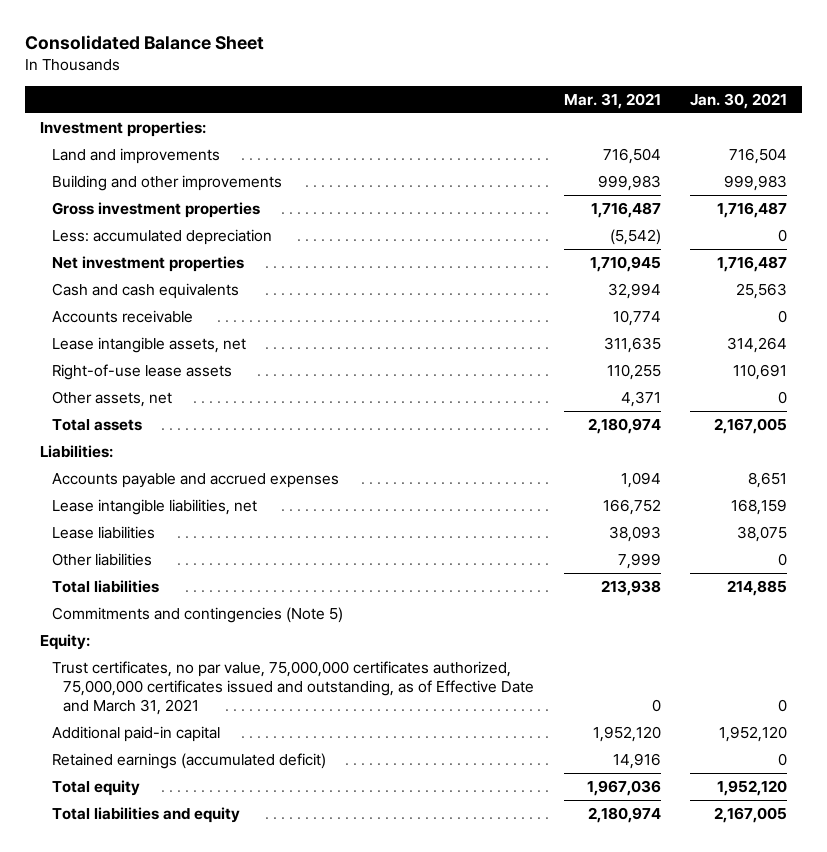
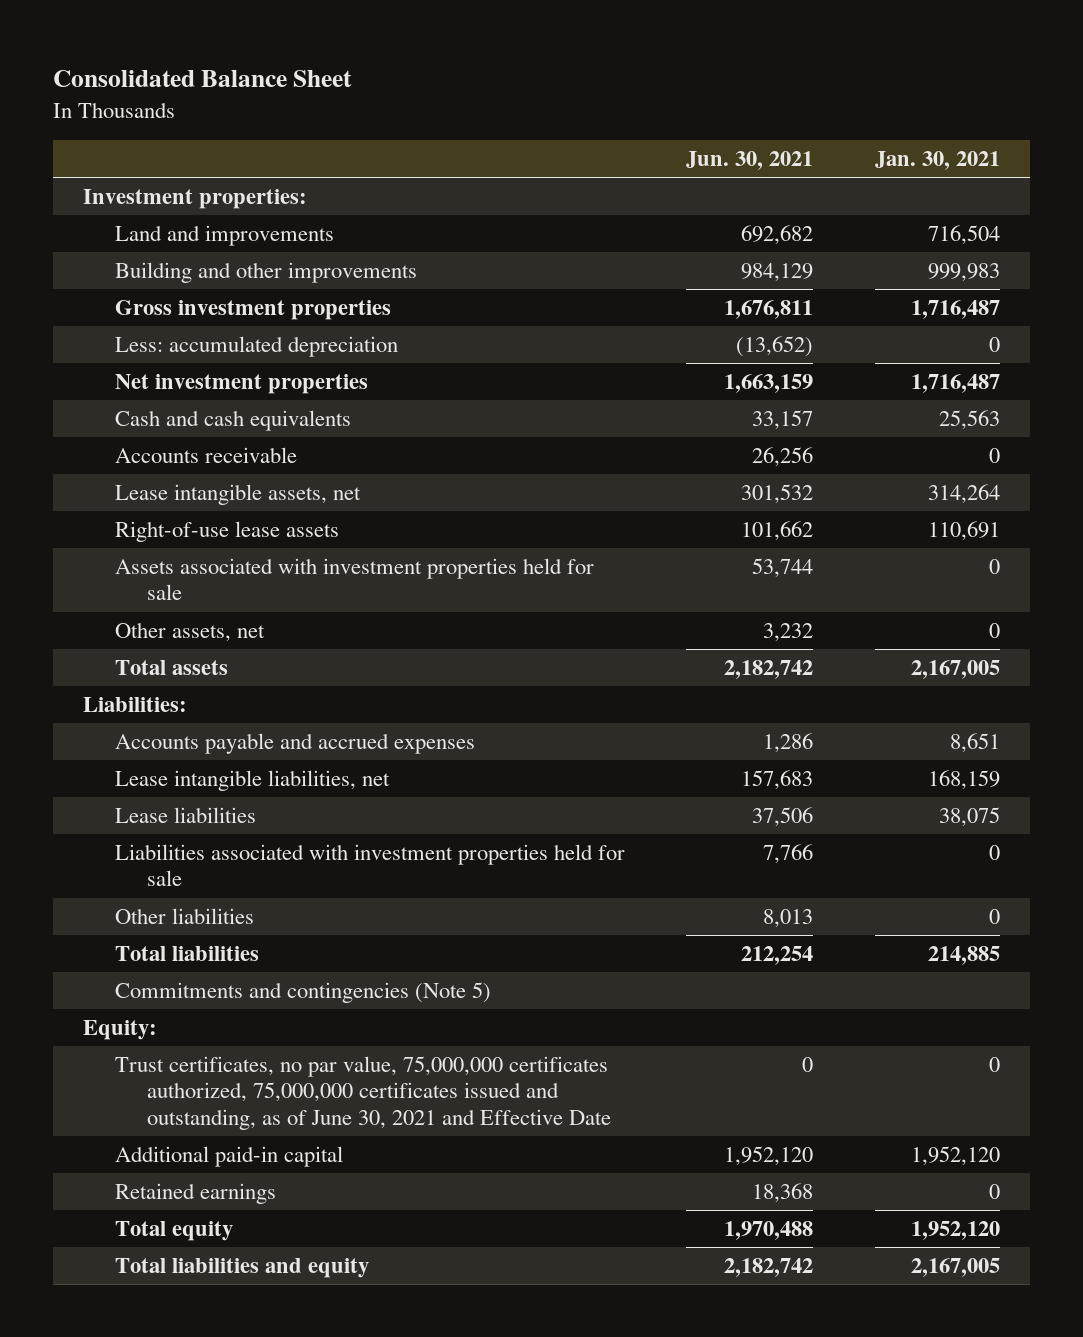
[563,92,661,109] Mar. 31, 2021 -> none
none -> [686,150,814,170] Jun. 30, 2021
none -> [115,558,595,601] Assets associated with investment properties held for sale
none -> [115,844,626,887] Liabilities associated with investment properties held for sale
[51,660,535,716] Trust certificates, no par value, 75,000,000 certificates authorized, 75,000,000 certificates issued and outstanding, as of Effective Date and March 31, 2021 -> [115,1056,611,1130] Trust certificates, no par value, 75,000,000 certificates authorized, 75,000,000 certificates issued and outstanding, as of June 30, 2021 and Effective Date
[51,752,326,769] Retained earnings (accumulated deficit) -> [115,1183,277,1205] Retained earnings

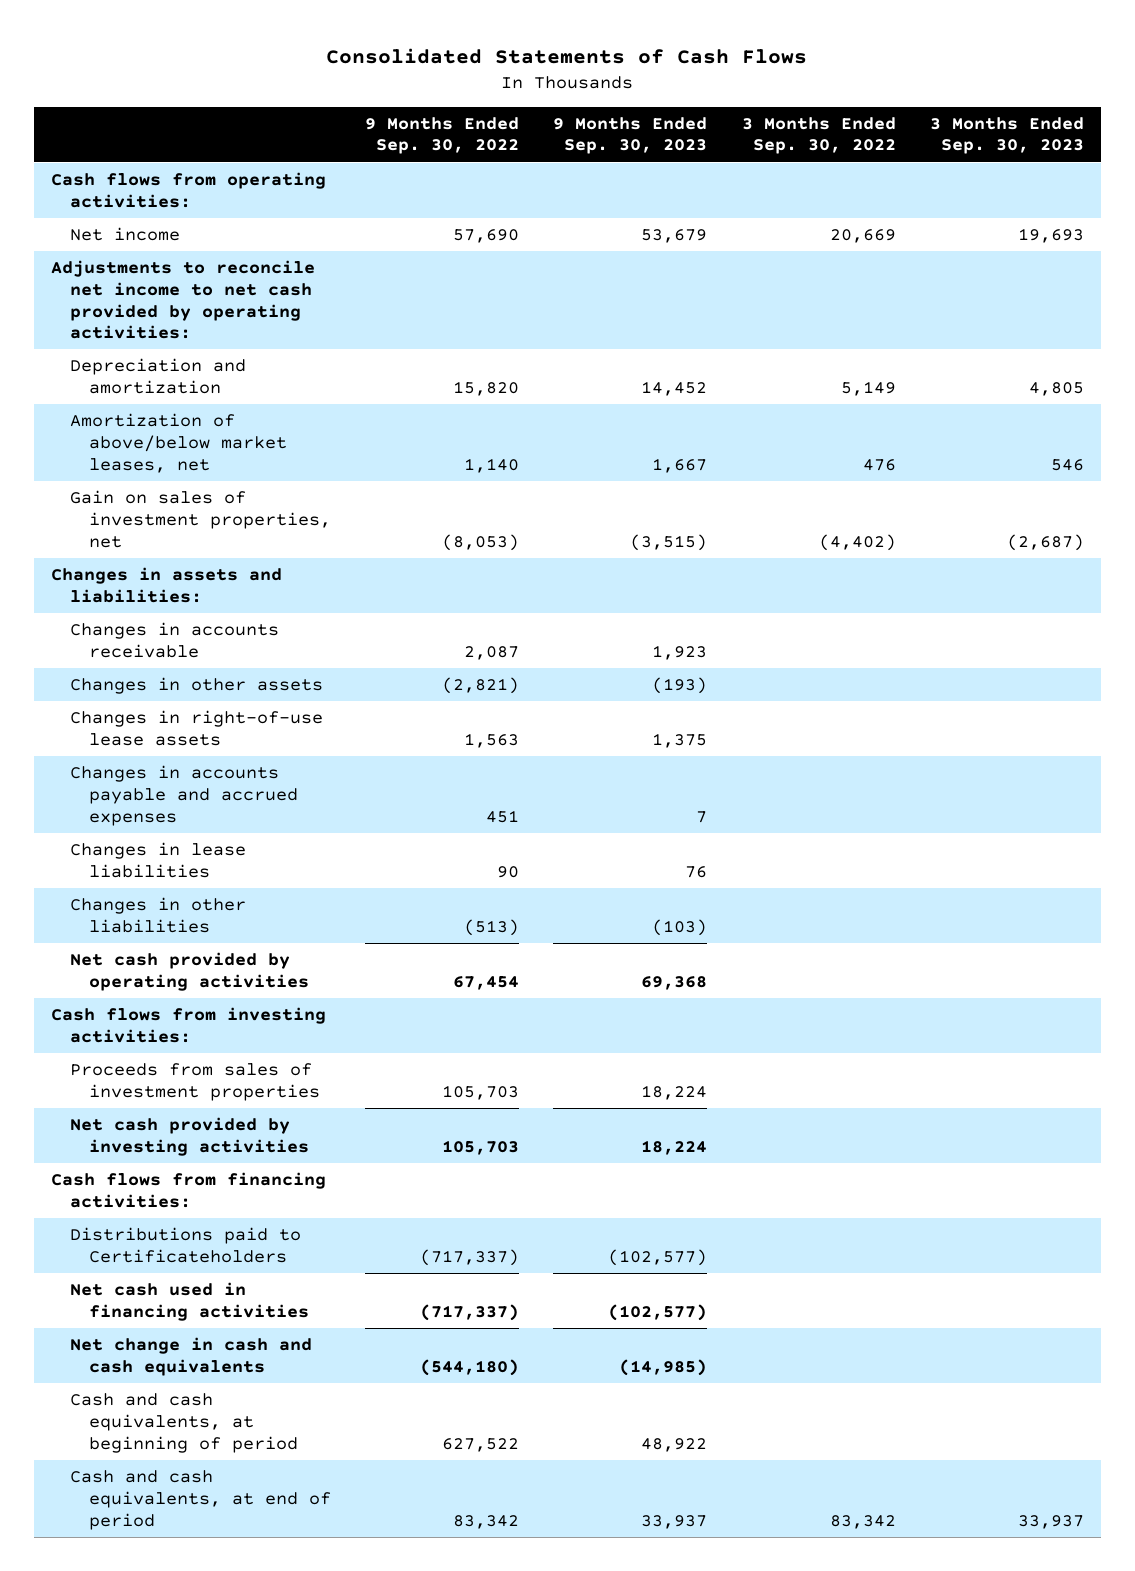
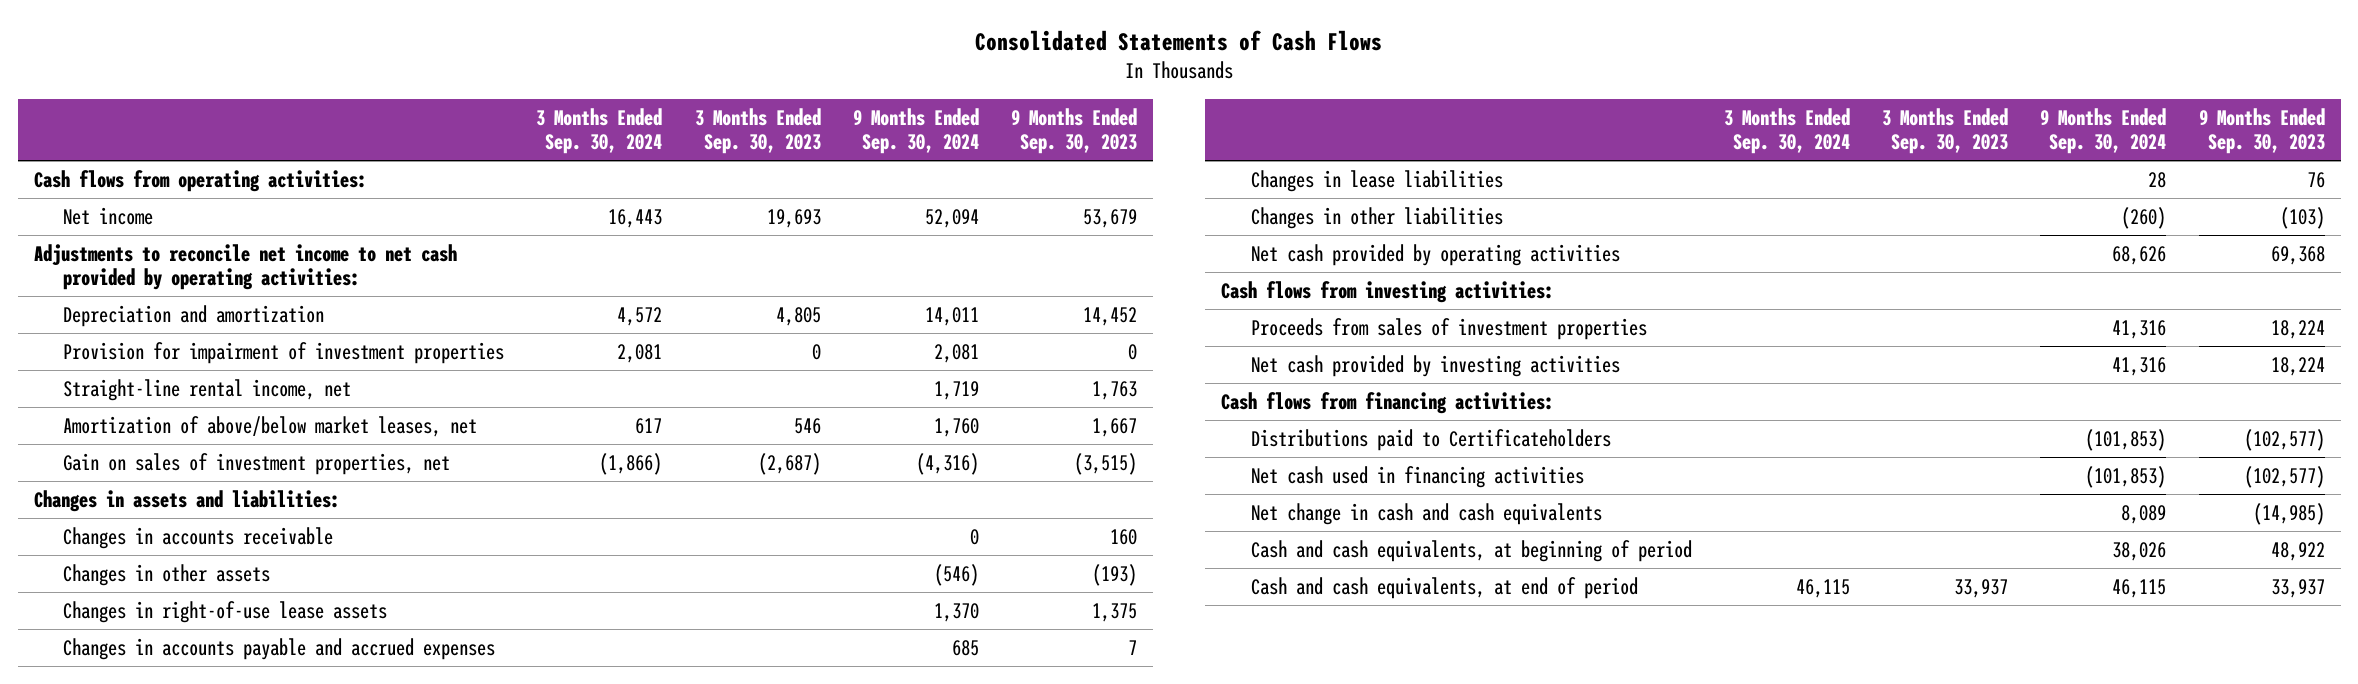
[365,116,520,155] 9 Months Ended Sep. 30, 2022 -> none
[741,116,896,155] 3 Months Ended Sep. 30, 2022 -> none
none -> [536,108,663,155] 3 Months Ended Sep. 30, 2024
none -> [852,108,979,155] 9 Months Ended Sep. 30, 2024
none -> [63,341,505,364] Provision for impairment of investment properties
none -> [63,378,352,401] Straight-line rental income, net
[652,644,708,660] 1,923 -> [1109,528,1137,545] 160

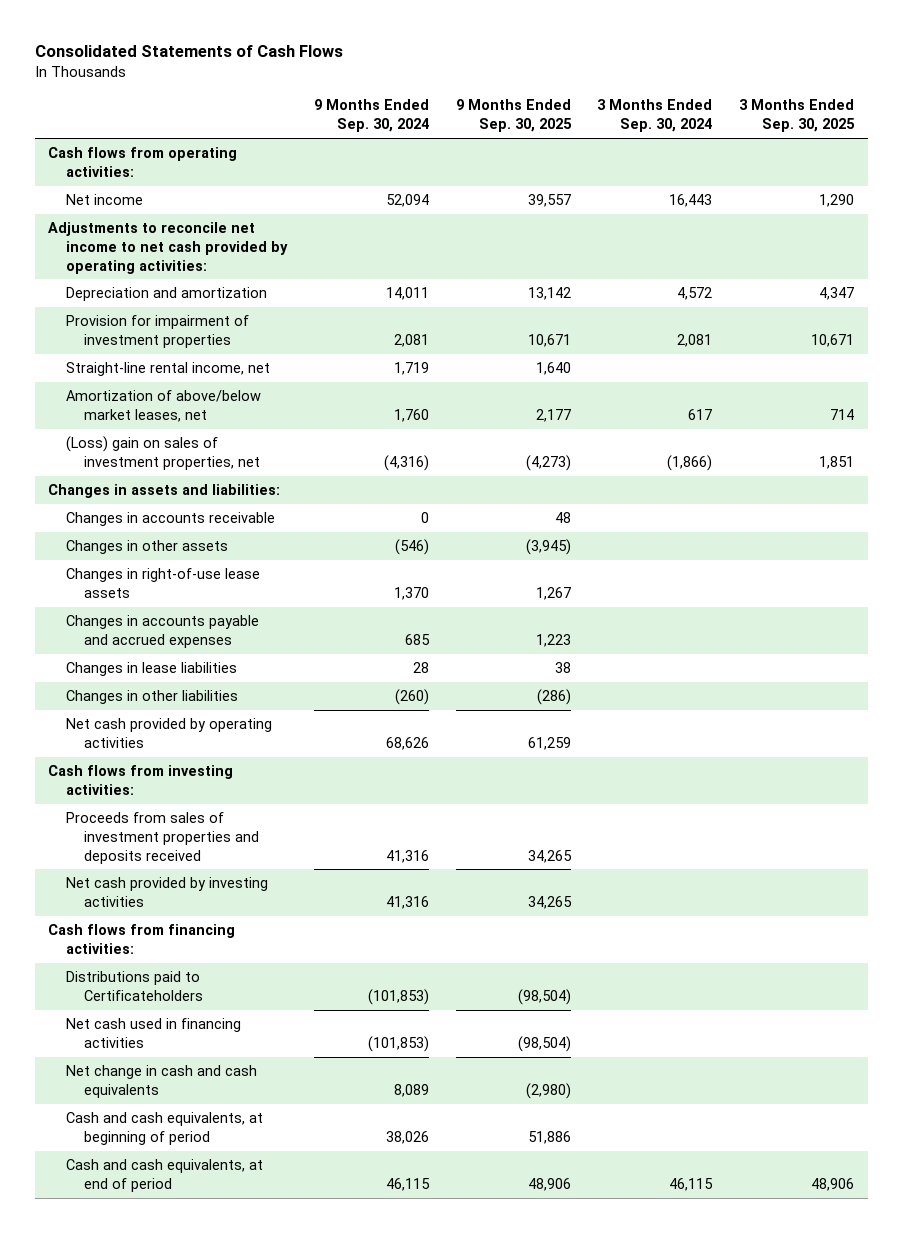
[694,108,821,155] 3 Months Ended Sep. 30, 2023 -> none
[1010,108,1137,155] 9 Months Ended Sep. 30, 2023 -> none
none -> [455,99,572,133] 9 Months Ended Sep. 30, 2025
none -> [739,99,856,133] 3 Months Ended Sep. 30, 2025
[63,452,451,475] Gain on sales of investment properties, net -> [66,436,261,470] (Loss) gain on sales of investment properties, net
[1251,317,1648,340] Proceeds from sales of investment properties -> [66,812,260,864] Proceeds from sales of investment properties and deposits received

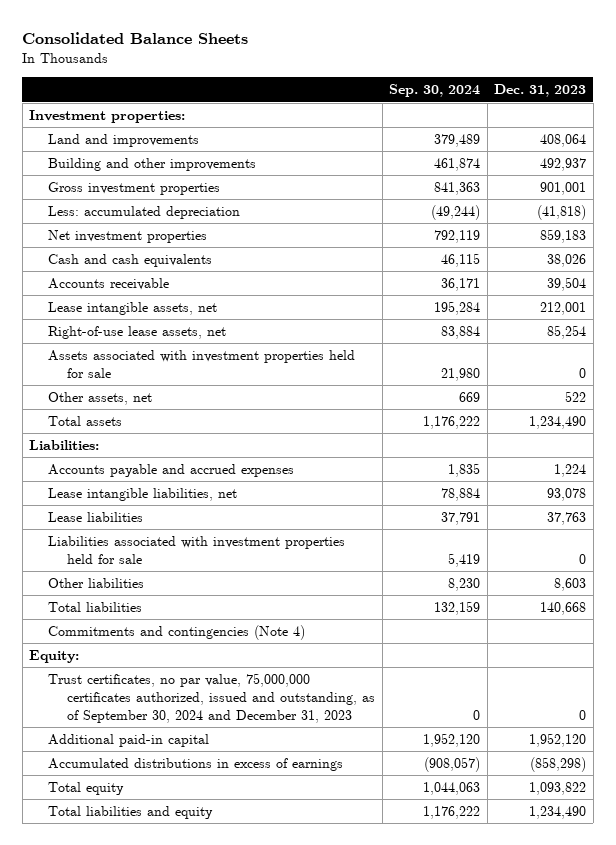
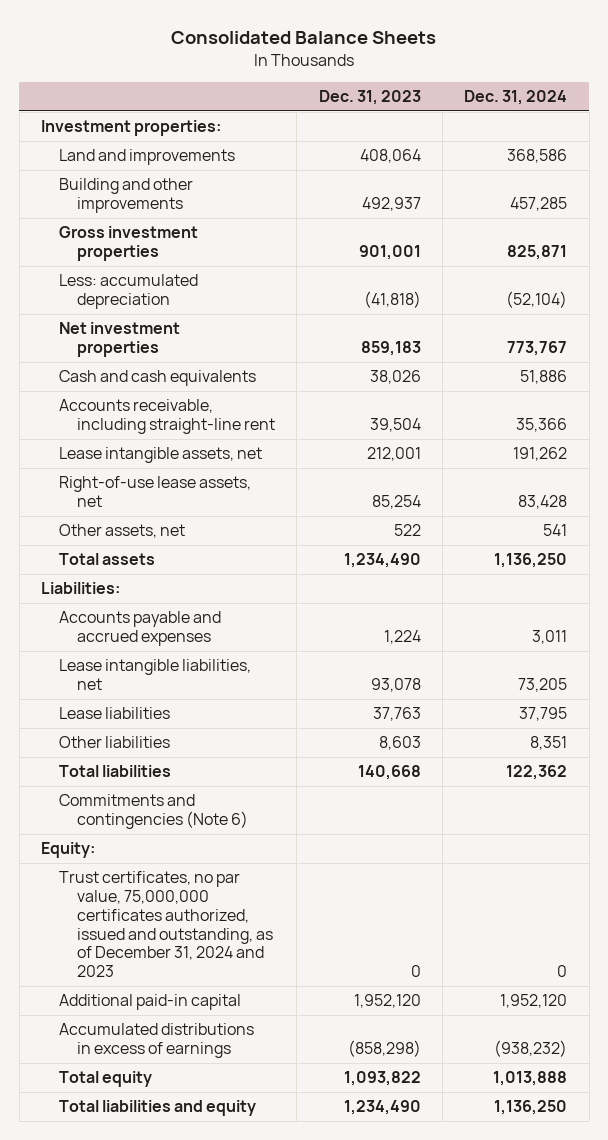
[389,84,481,98] Sep. 30, 2024 -> none
none -> [464,90,568,106] Dec. 31, 2024
[48,278,170,291] Accounts receivable -> [59,399,276,435] Accounts receivable, including straight-line rent
[48,350,356,378] Assets associated with investment properties held for sale -> none
[48,536,346,564] Liabilities associated with investment properties held for sale -> none
[48,625,306,641] Commitments and contingencies (Note 4) -> [59,794,249,830] Commitments and contingencies (Note 6)
[48,673,375,723] Trust certificates, no par value, 75,000,000 certificates authorized, issued and outstanding, as of September 30, 2024 and December 31, 2023 -> [59,871,274,978] Trust certificates, no par value, 75,000,000 certificates authorized, issued and outstanding, as of December 31, 2024 and 2023

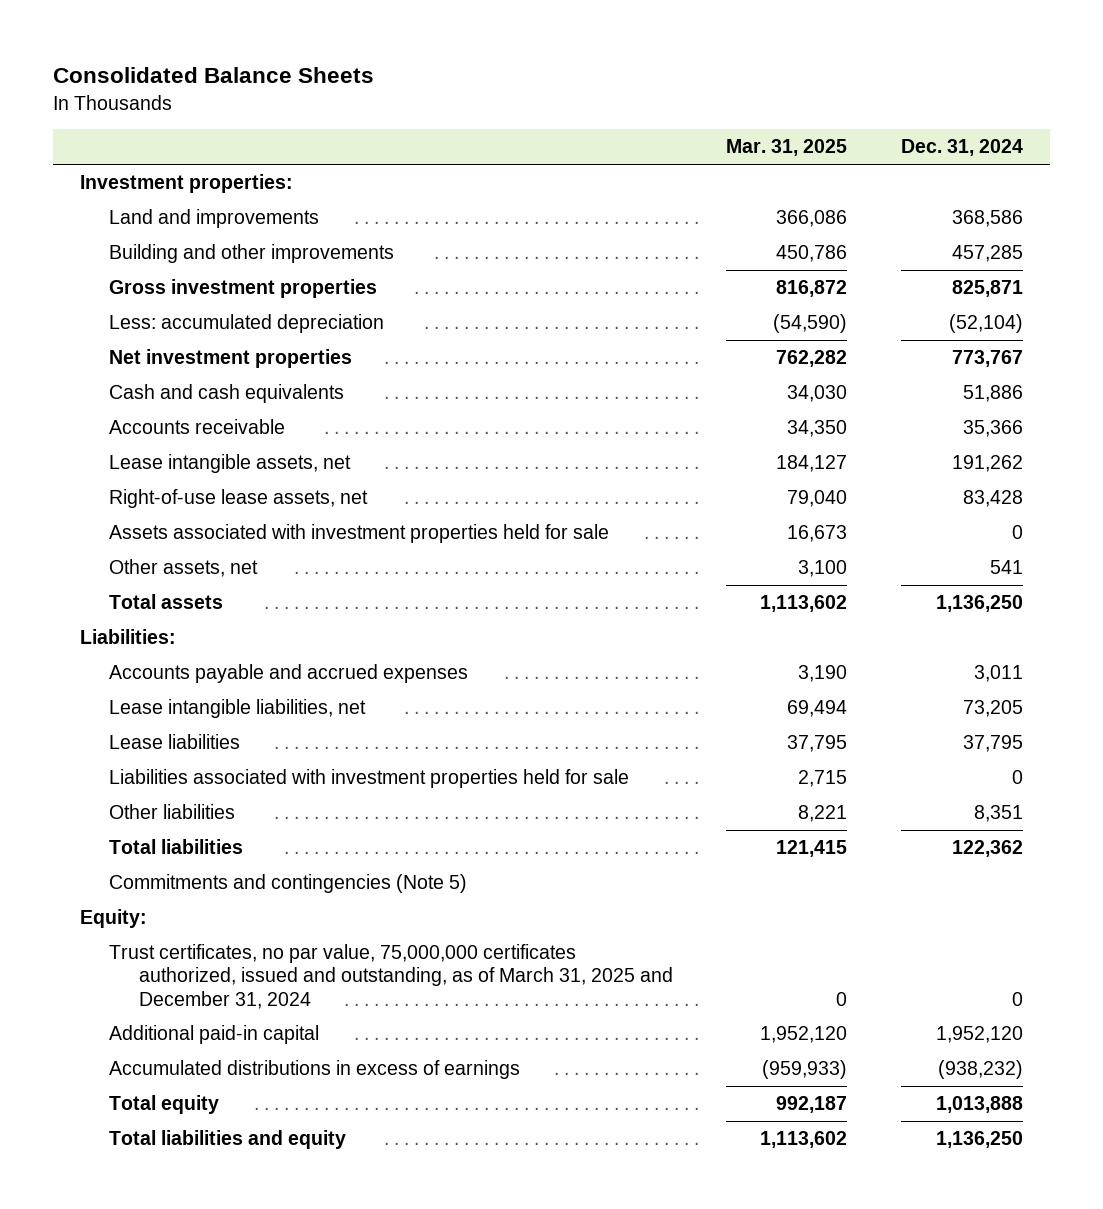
[318,90,421,106] Dec. 31, 2023 -> none
none -> [726,139,848,157] Mar. 31, 2025
[59,399,276,435] Accounts receivable, including straight-line rent -> [109,419,286,435] Accounts receivable
none -> [109,524,610,544] Assets associated with investment properties held for sale
none -> [109,769,630,789] Liabilities associated with investment properties held for sale
[59,794,249,830] Commitments and contingencies (Note 6) -> [109,874,468,894] Commitments and contingencies (Note 5)
[59,871,274,978] Trust certificates, no par value, 75,000,000 certificates authorized, issued and outstanding, as of December 31, 2024 and 2023 -> [109,944,673,1009] Trust certificates, no par value, 75,000,000 certificates authorized, issued and outstanding, as of March 31, 2025 and December 31, 2024

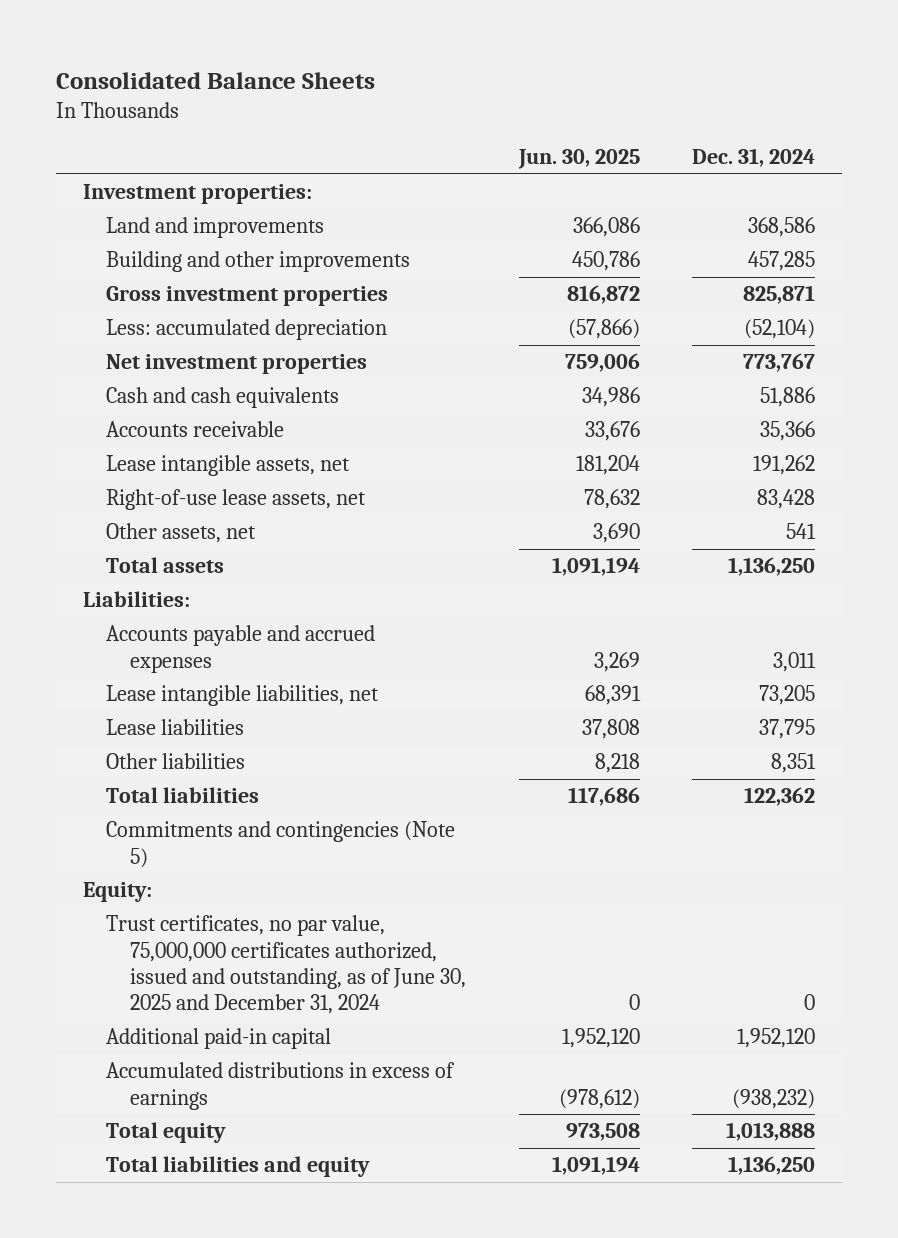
[726,139,848,157] Mar. 31, 2025 -> none
none -> [517,148,640,169] Jun. 30, 2025
[109,524,610,544] Assets associated with investment properties held for sale -> none
[109,769,630,789] Liabilities associated with investment properties held for sale -> none
[109,944,673,1009] Trust certificates, no par value, 75,000,000 certificates authorized, issued and outstanding, as of March 31, 2025 and December 31, 2024 -> [106,915,466,1015] Trust certificates, no par value, 75,000,000 certificates authorized, issued and outstanding, as of June 30, 2025 and December 31, 2024

